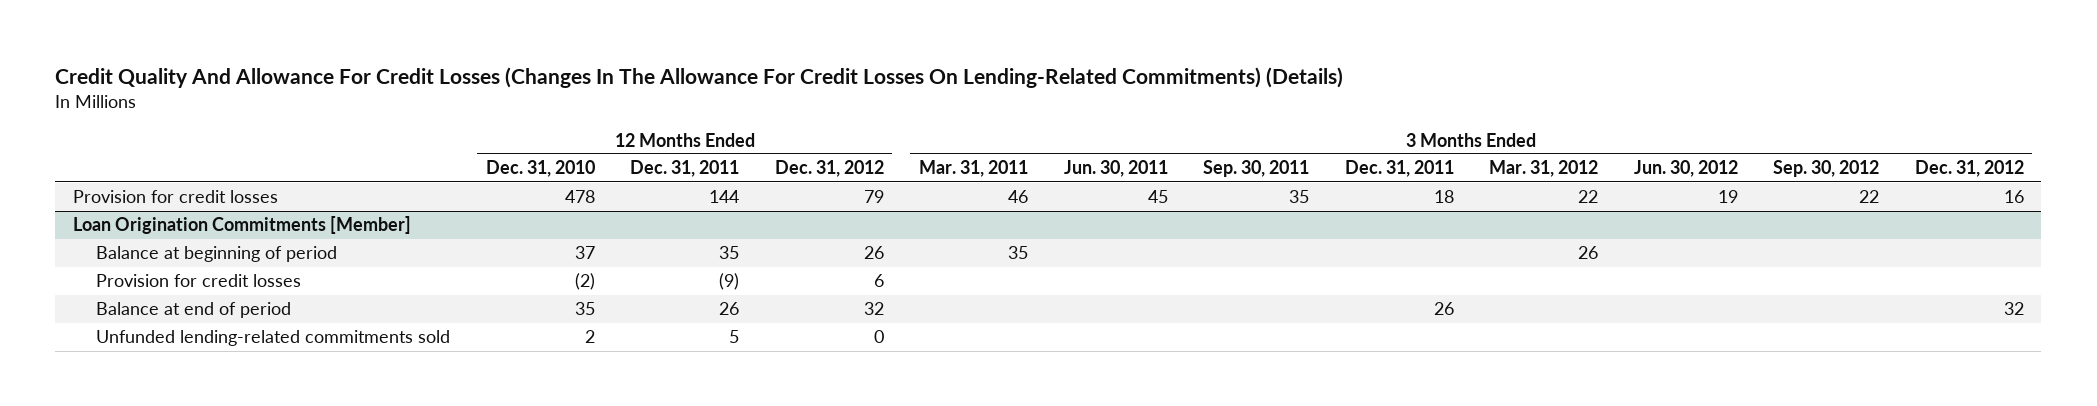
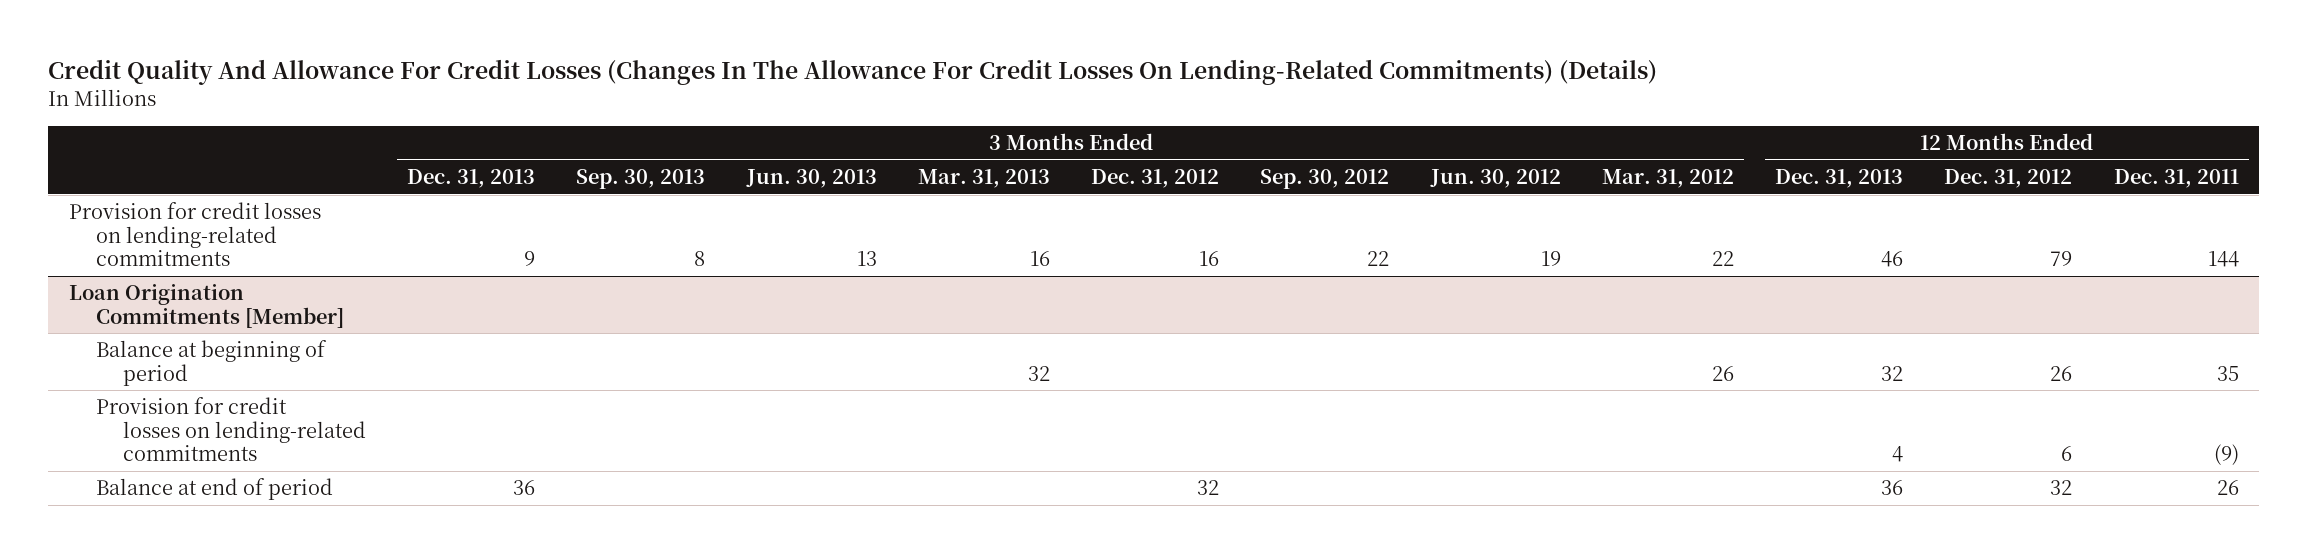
[485,160,595,178] Dec. 31, 2010 -> none
[919,160,1029,178] Mar. 31, 2011 -> none
[1063,160,1168,178] Jun. 30, 2011 -> none
[1203,160,1310,178] Sep. 30, 2011 -> none
[1344,160,1454,178] Dec. 31, 2011 -> none
none -> [407,168,536,188] Dec. 31, 2013
none -> [576,168,706,189] Sep. 30, 2013
none -> [745,168,877,188] Jun. 30, 2013
none -> [917,168,1050,188] Mar. 31, 2013
none -> [1775,168,1904,188] Dec. 31, 2013
[73,190,279,204] Provision for credit losses -> [68,202,321,267] Provision for credit losses on lending-related commitments
[96,274,302,288] Provision for credit losses -> [95,397,366,462] Provision for credit losses on lending-related commitments
[96,330,451,347] Unfunded lending-related commitments sold -> none

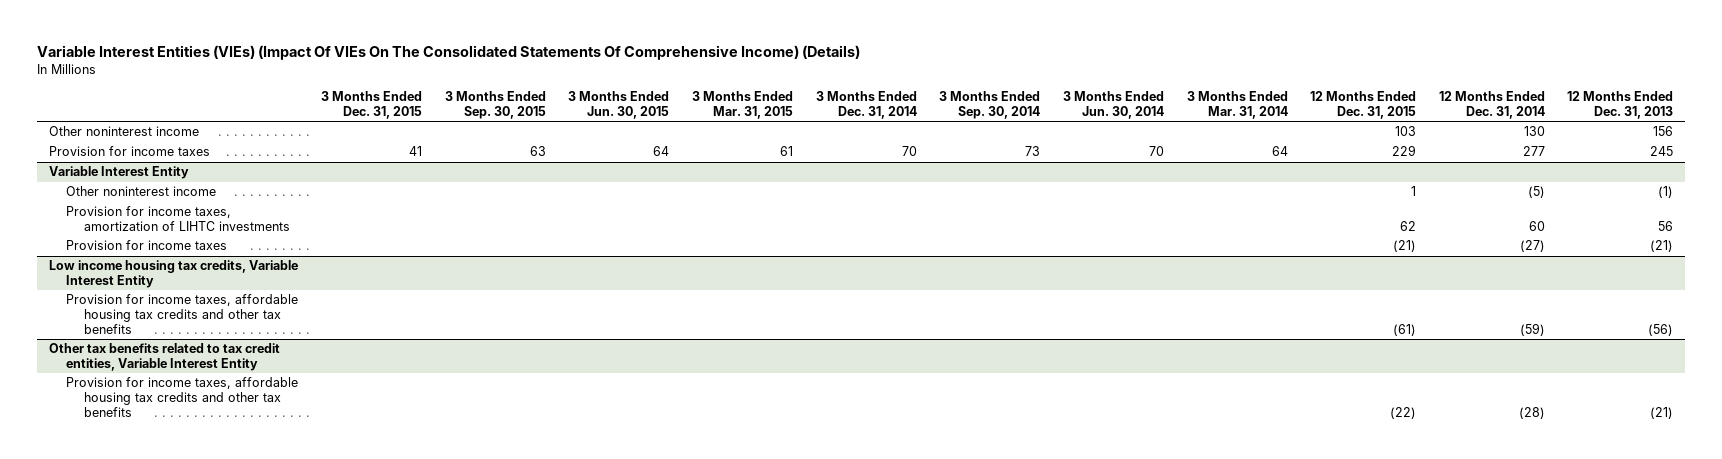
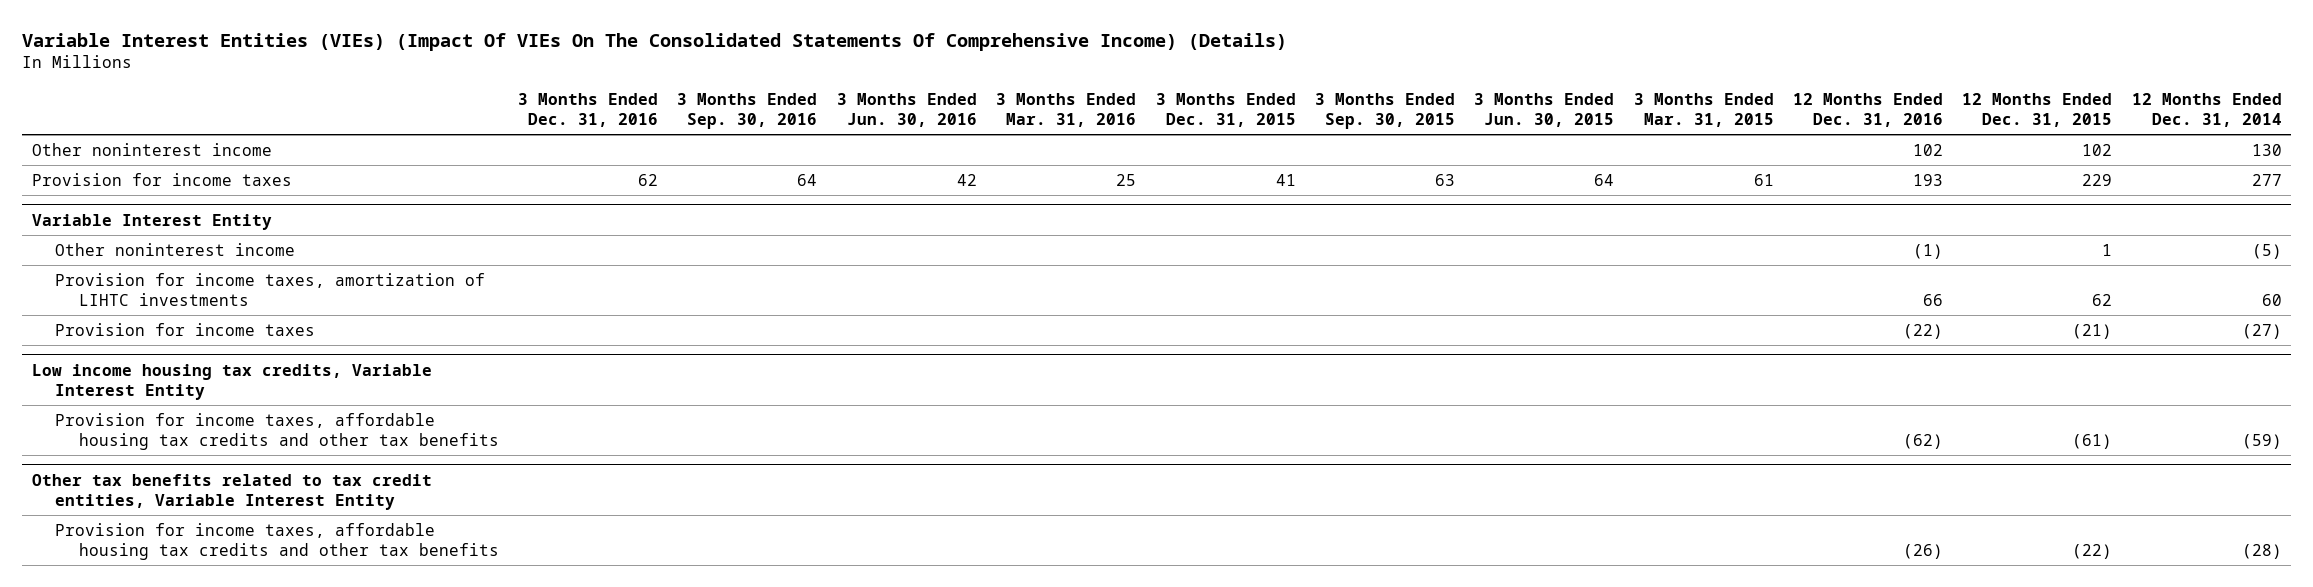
[815,91,917,119] 3 Months Ended Dec. 31, 2014 -> none
[939,91,1041,119] 3 Months Ended Sep. 30, 2014 -> none
[1062,91,1164,119] 3 Months Ended Jun. 30, 2014 -> none
[1186,91,1288,119] 3 Months Ended Mar. 31, 2014 -> none
[1567,91,1674,119] 12 Months Ended Dec. 31, 2013 -> none
none -> [518,92,659,127] 3 Months Ended Dec. 31, 2016
none -> [677,92,818,129] 3 Months Ended Sep. 30, 2016
none -> [836,92,977,127] 3 Months Ended Jun. 30, 2016
none -> [996,92,1137,127] 3 Months Ended Mar. 31, 2016
none -> [1793,92,1944,127] 12 Months Ended Dec. 31, 2016
[1395,126,1417,137] 103 -> [2082,143,2113,156] 102

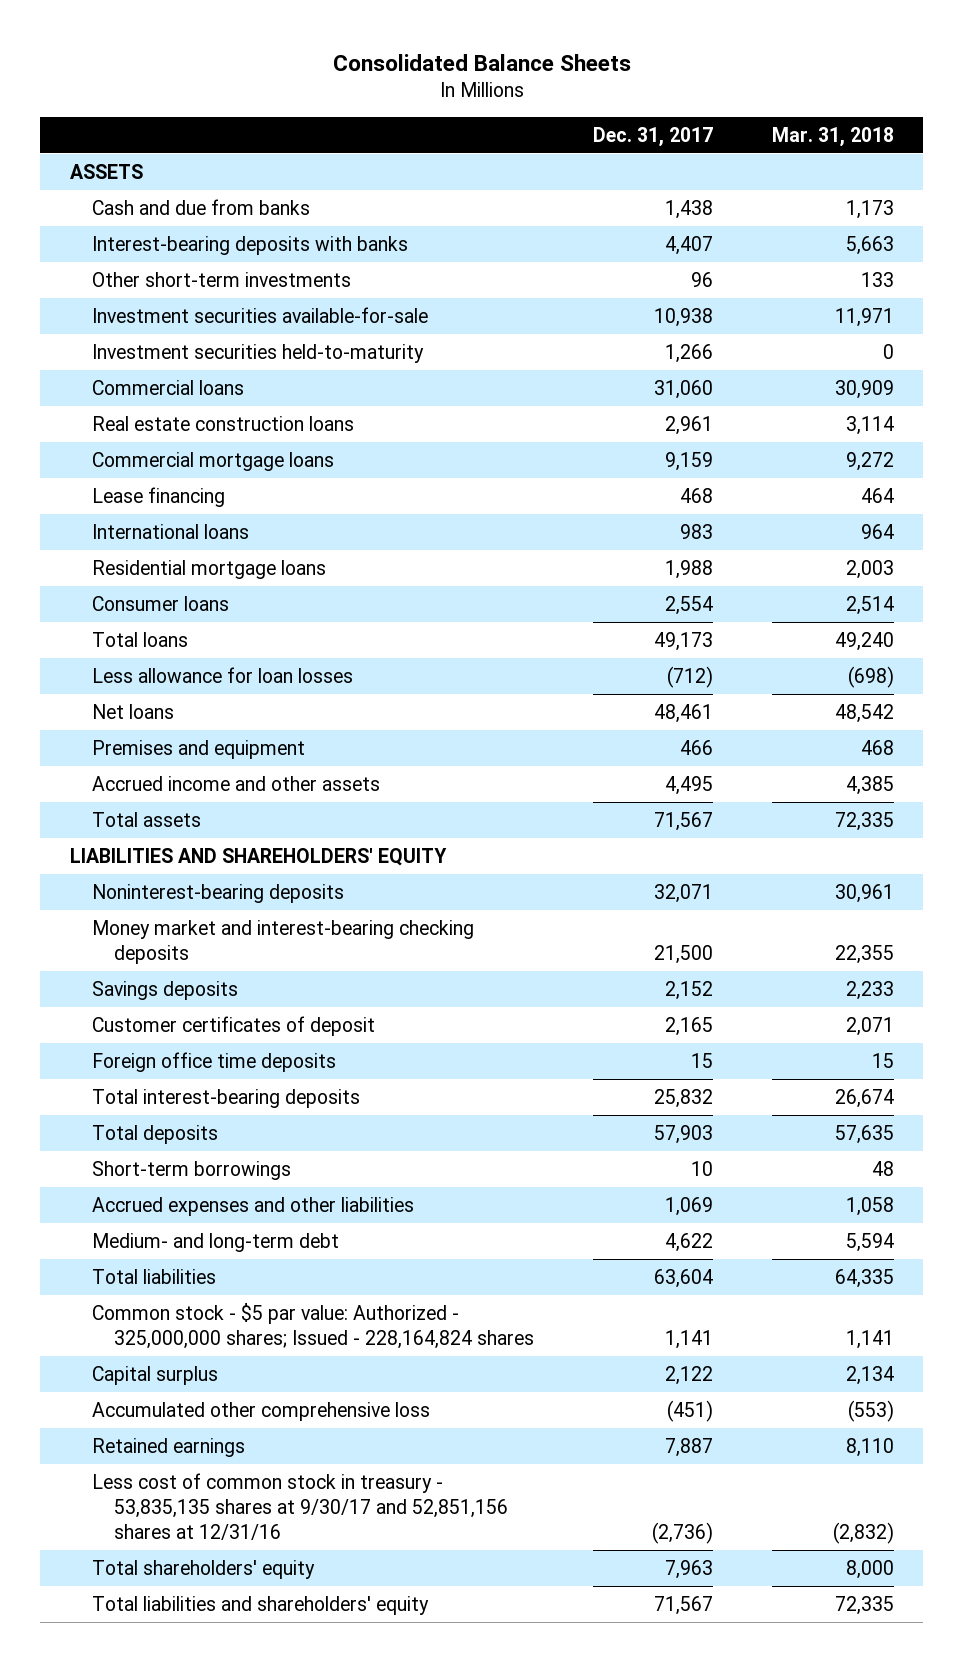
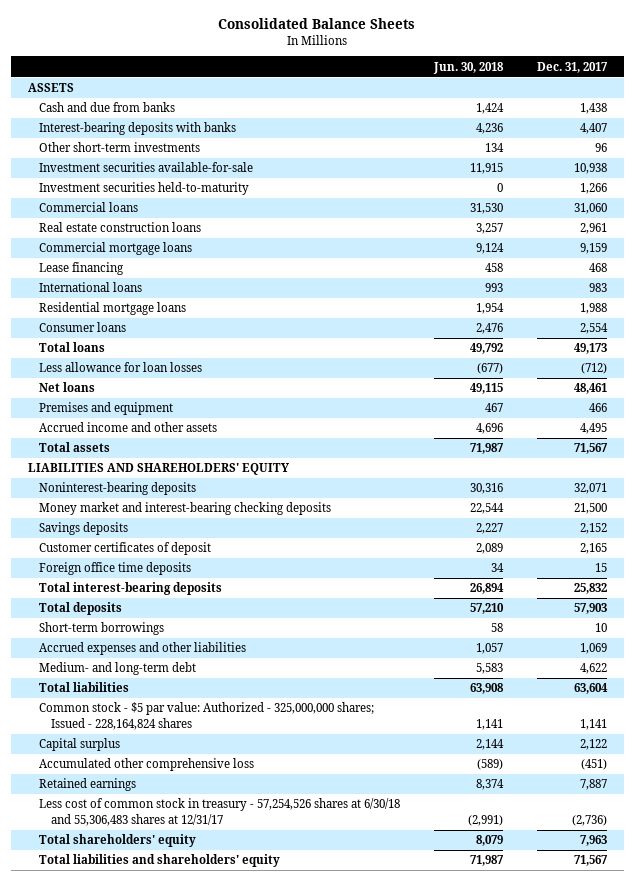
[771,126,894,147] Mar. 31, 2018 -> none
none -> [433,61,505,74] Jun. 30, 2018
[91,1472,509,1540] Less cost of common stock in treasury - 53,835,135 shares at 9/30/17 and 52,851,156 shares at 12/31/16 -> [39,798,401,826] Less cost of common stock in treasury - 57,254,526 shares at 6/30/18 and 55,306,483 shares at 12/31/17

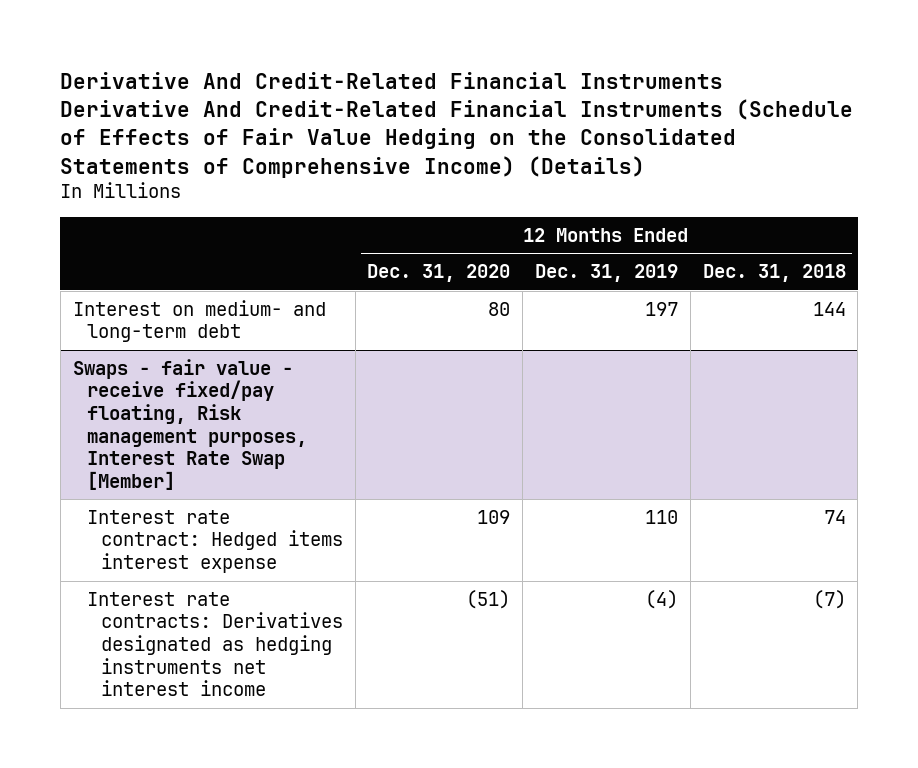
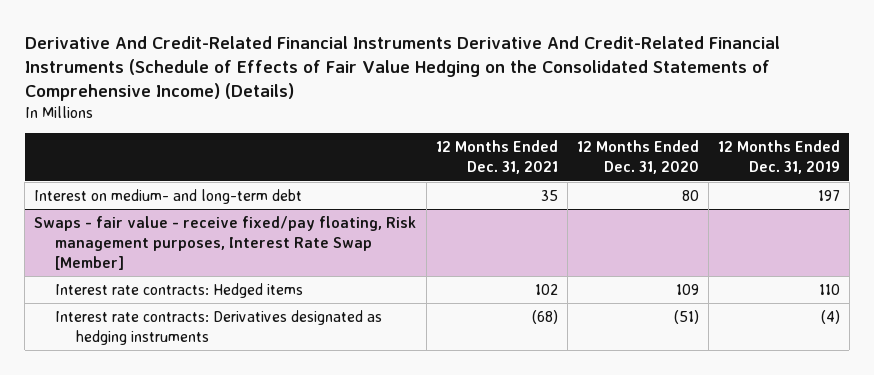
[702,264,846,283] Dec. 31, 2018 -> none
none -> [435,140,558,175] 12 Months Ended Dec. 31, 2021
[86,509,343,573] Interest rate contract: Hedged items interest expense -> [55,283,304,299] Interest rate contracts: Hedged items
[86,591,343,697] Interest rate contracts: Derivatives designated as hedging instruments net interest income -> [55,310,383,345] Interest rate contracts: Derivatives designated as hedging instruments

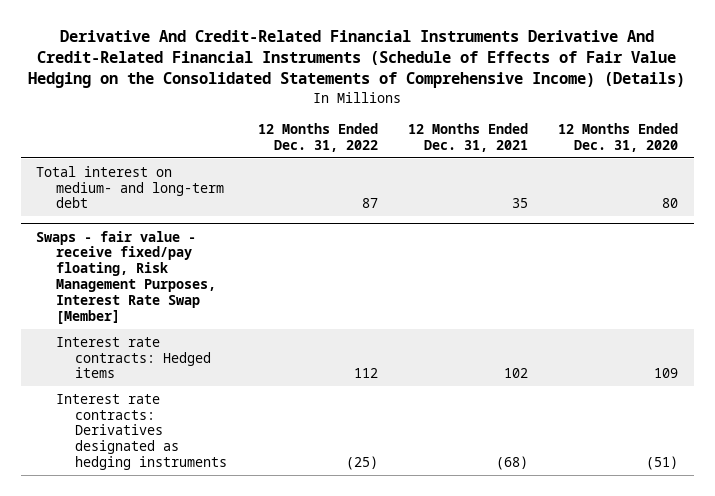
[717,140,840,175] 12 Months Ended Dec. 31, 2019 -> none
none -> [257,122,378,152] 12 Months Ended Dec. 31, 2022
[34,189,303,205] Interest on medium- and long-term debt -> [36,165,224,209] Total interest on medium- and long-term debt
[34,216,417,270] Swaps - fair value - receive fixed/pay floating, Risk management purposes, Interest Rate Swap [Member] -> [36,230,216,324] Swaps - fair value - receive fixed/pay floating, Risk Management Purposes, Interest Rate Swap [Member]

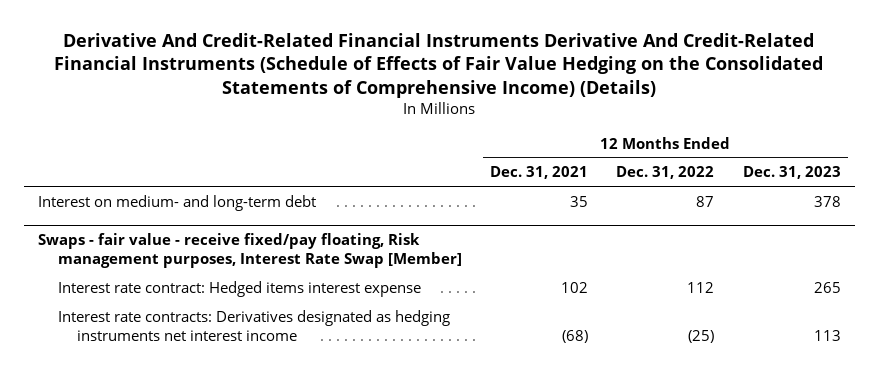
[558,122,679,152] 12 Months Ended Dec. 31, 2020 -> none
none -> [742,166,841,180] Dec. 31, 2023
[36,165,224,209] Total interest on medium- and long-term debt -> [37,194,316,211] Interest on medium- and long-term debt
[36,230,216,324] Swaps - fair value - receive fixed/pay floating, Risk Management Purposes, Interest Rate Swap [Member] -> [37,233,462,269] Swaps - fair value - receive fixed/pay floating, Risk management purposes, Interest Rate Swap [Member]
[55,336,212,379] Interest rate contracts: Hedged items -> [57,280,421,297] Interest rate contract: Hedged items interest expense
[55,393,228,470] Interest rate contracts: Derivatives designated as hedging instruments -> [57,309,450,341] Interest rate contracts: Derivatives designated as hedging instruments net interest income

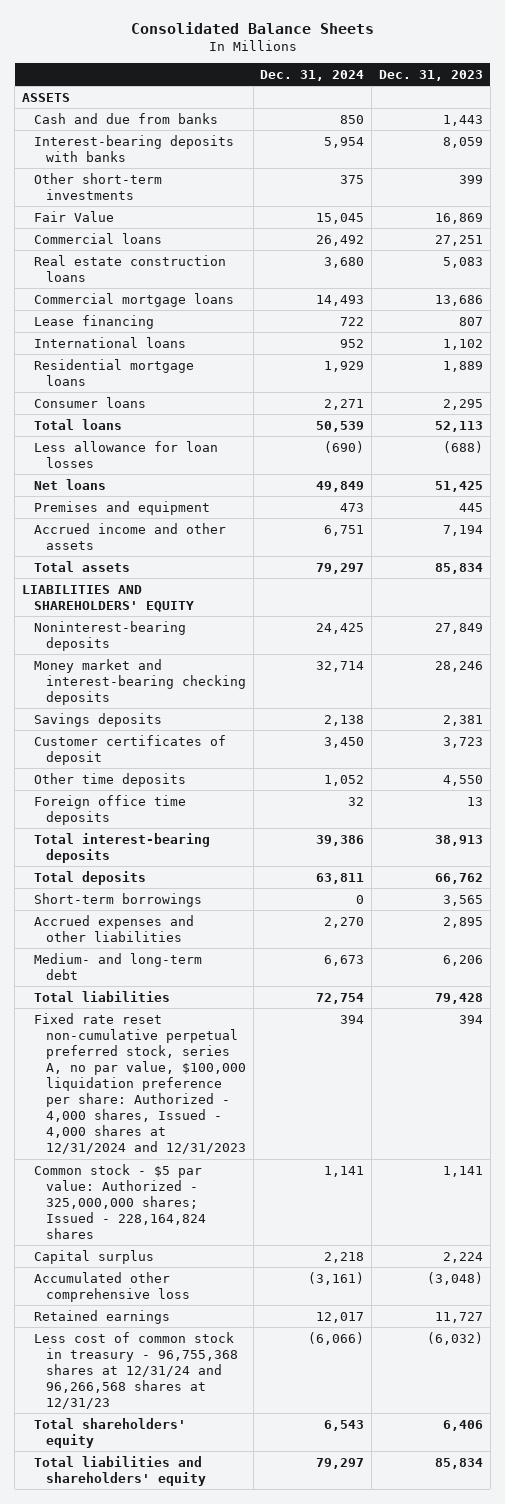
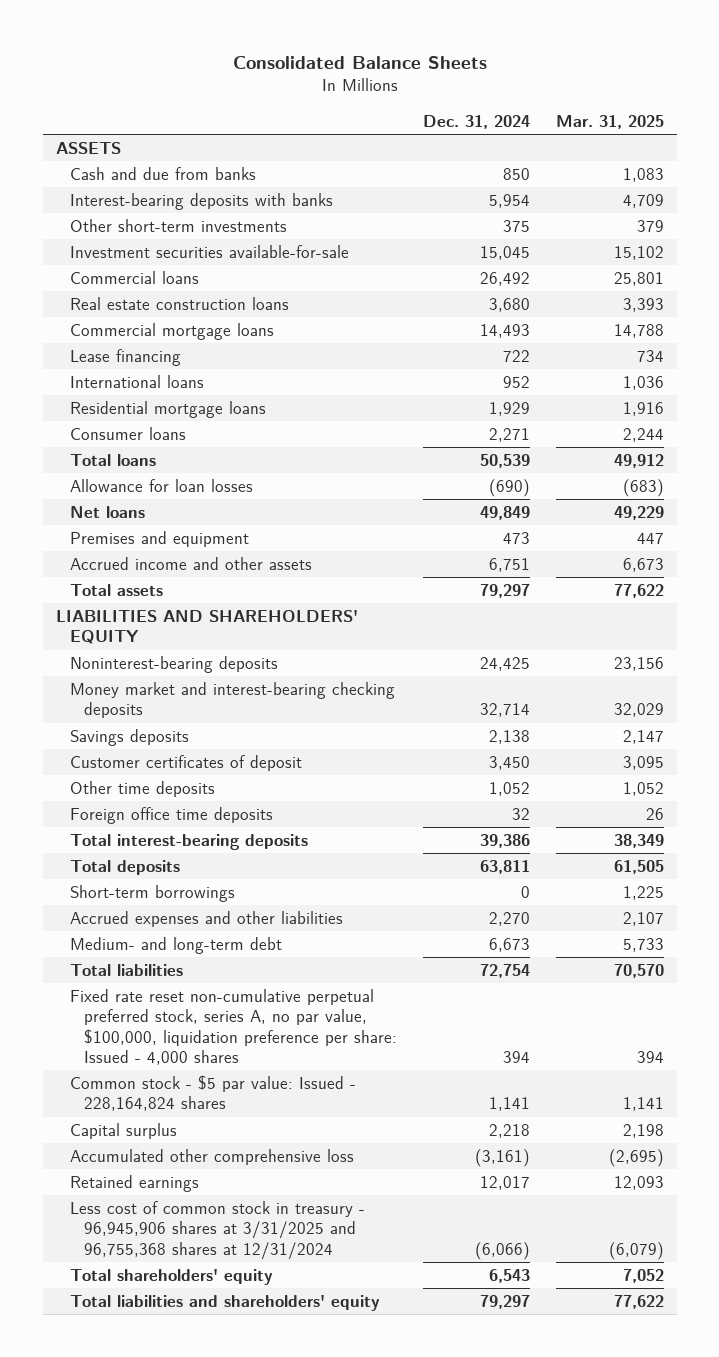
[378,69,483,81] Dec. 31, 2023 -> none
none -> [555,114,664,129] Mar. 31, 2025
[33,210,114,222] Fair Value -> [69,245,349,259] Investment securities available-for-sale
[33,440,218,468] Less allowance for loan losses -> [69,479,253,493] Allowance for loan losses
[33,1012,246,1155] Fixed rate reset non-cumulative perpetual preferred stock, series A, no par value, $100,000 liquidation preference per share: Authorized - 4,000 shares, Issued - 4,000 shares at 12/31/2024 and 12/31/2023 -> [69,989,398,1065] Fixed rate reset non-cumulative perpetual preferred stock, series A, no par value, $100,000, liquidation preference per share: Issued - 4,000 shares
[33,1163,206,1239] Common stock - $5 par value: Authorized - 325,000,000 shares; Issued - 228,164,824 shares -> [69,1075,356,1112] Common stock - $5 par value: Issued - 228,164,824 shares
[33,1331,238,1409] Less cost of common stock in treasury - 96,755,368 shares at 12/31/24 and 96,266,568 shares at 12/31/23 -> [69,1201,365,1260] Less cost of common stock in treasury - 96,945,906 shares at 3/31/2025 and 96,755,368 shares at 12/31/2024

